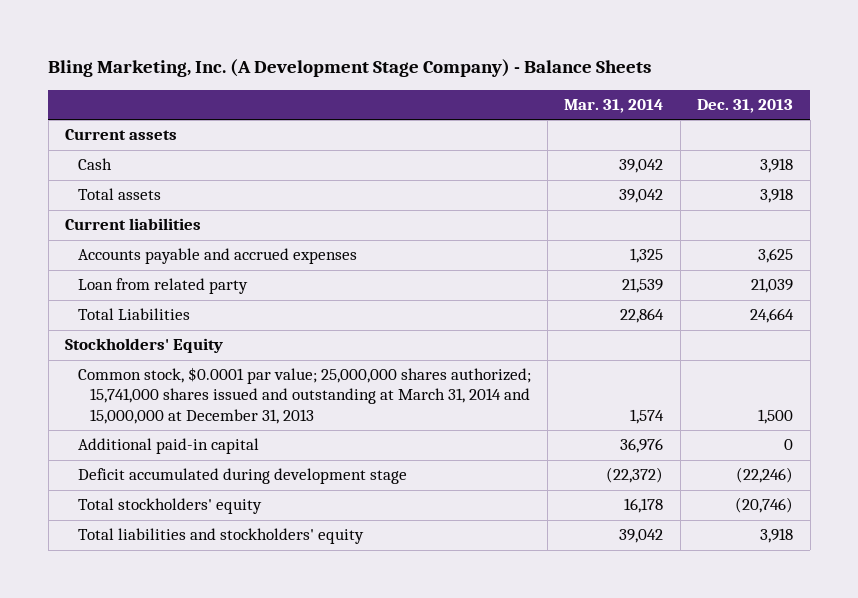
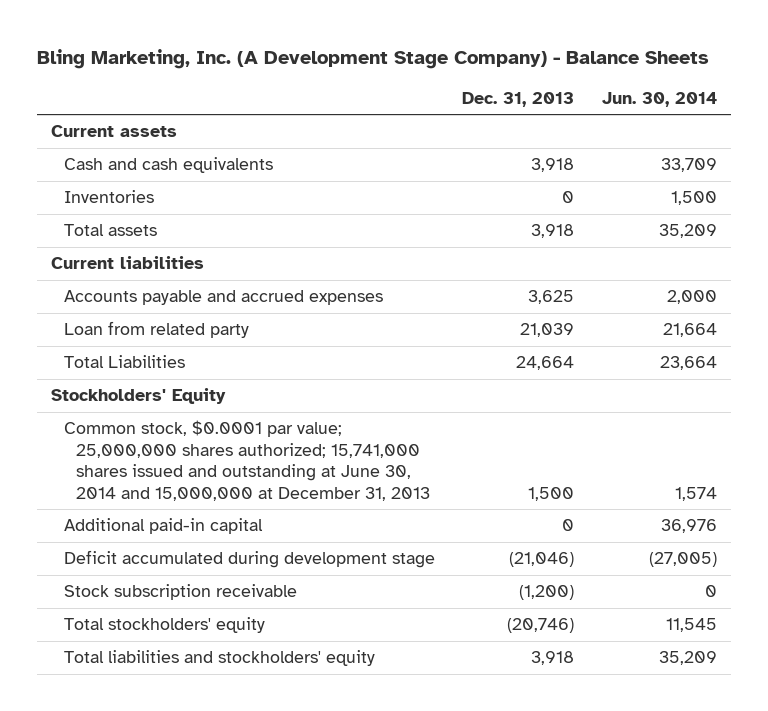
[564,98,664,113] Mar. 31, 2014 -> none
none -> [602,91,718,107] Jun. 30, 2014
[77,158,112,171] Cash -> [63,157,273,174] Cash and cash equivalents
none -> [63,190,154,204] Inventories
[77,367,531,424] Common stock, $0.0001 par value; 25,000,000 shares authorized; 15,741,000 shares issued and outstanding at March 31, 2014 and 15,000,000 at December 31, 2013 -> [63,420,430,501] Common stock, $0.0001 par value; 25,000,000 shares authorized; 15,741,000 shares issued and outstanding at June 30, 2014 and 15,000,000 at December 31, 2013
[736,467,794,484] (22,246) -> [509,552,575,568] (21,046)
none -> [63,584,297,601] Stock subscription receivable

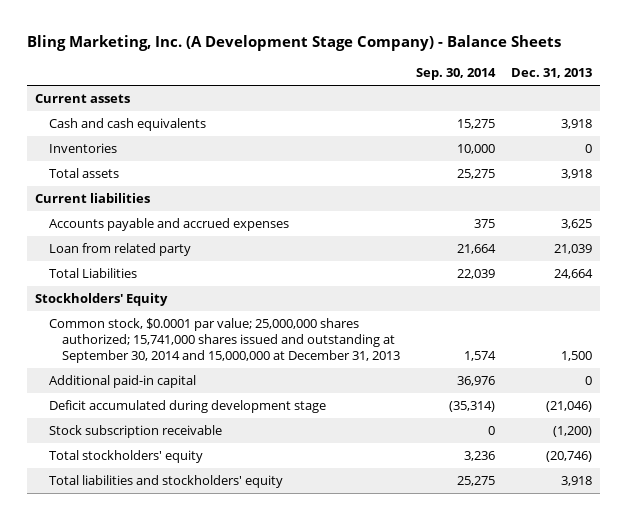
[602,91,718,107] Jun. 30, 2014 -> none
none -> [416,68,497,81] Sep. 30, 2014
[63,420,430,501] Common stock, $0.0001 par value; 25,000,000 shares authorized; 15,741,000 shares issued and outstanding at June 30, 2014 and 15,000,000 at December 31, 2013 -> [48,318,401,364] Common stock, $0.0001 par value; 25,000,000 shares authorized; 15,741,000 shares issued and outstanding at September 30, 2014 and 15,000,000 at December 31, 2013

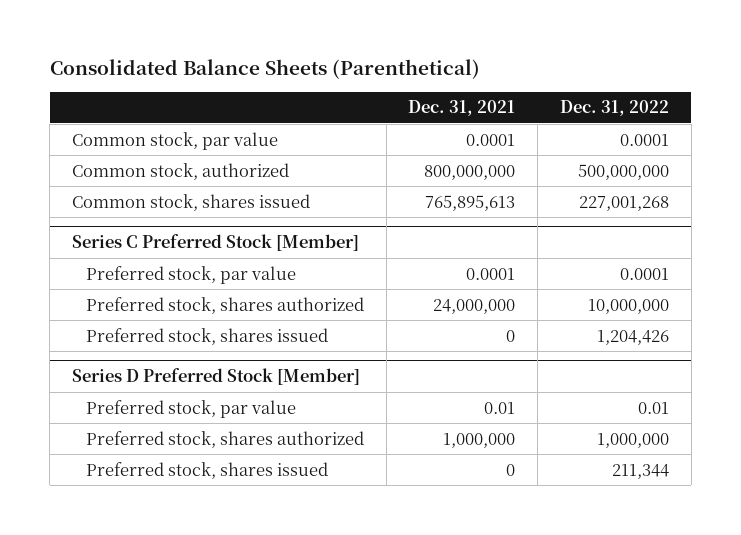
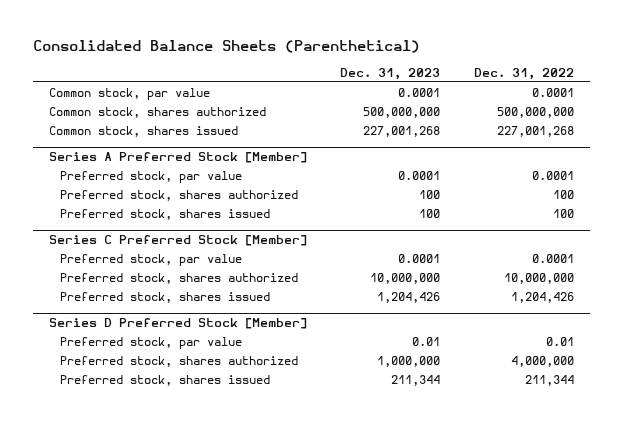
[408,100,516,117] Dec. 31, 2021 -> none
none -> [340,68,441,81] Dec. 31, 2023
[72,162,290,180] Common stock, authorized -> [49,106,267,118] Common stock, shares authorized
none -> [49,152,308,164] Series A Preferred Stock [Member]
none -> [59,170,242,183] Preferred stock, par value
none -> [59,189,298,201] Preferred stock, shares authorized
none -> [59,208,270,220] Preferred stock, shares issued
[597,432,670,448] 1,000,000 -> [510,355,574,367] 4,000,000

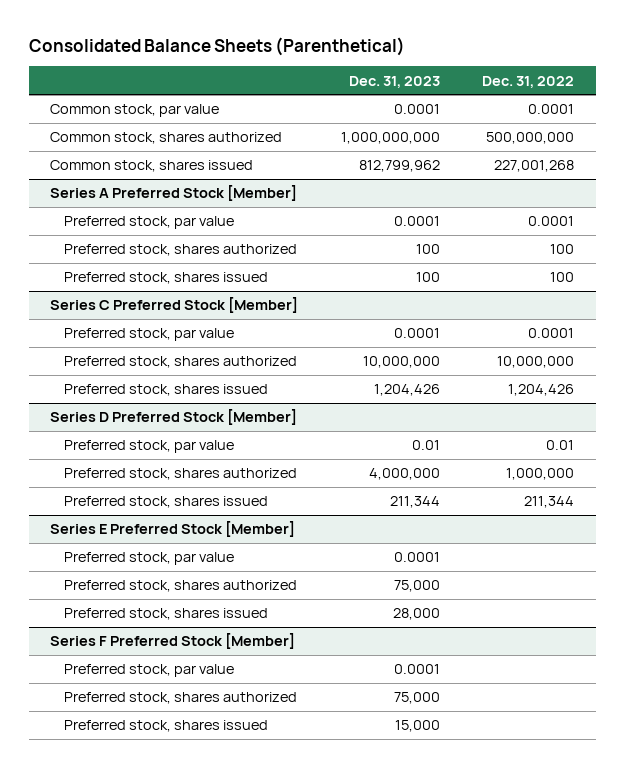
[363,106,441,118] 500,000,000 -> [340,132,440,145] 1,000,000,000
[363,125,441,137] 227,001,268 -> [358,160,440,173] 812,799,962
[377,355,441,367] 1,000,000 -> [368,468,440,481] 4,000,000
[510,355,574,367] 4,000,000 -> [506,468,575,481] 1,000,000
none -> [50,521,296,538] Series E Preferred Stock [Member]
none -> [63,552,234,566] Preferred stock, par value
none -> [63,580,297,593] Preferred stock, shares authorized
none -> [63,608,268,621] Preferred stock, shares issued
none -> [50,633,296,650] Series F Preferred Stock [Member]
none -> [63,664,234,678] Preferred stock, par value
none -> [63,692,297,705] Preferred stock, shares authorized
none -> [63,720,268,733] Preferred stock, shares issued

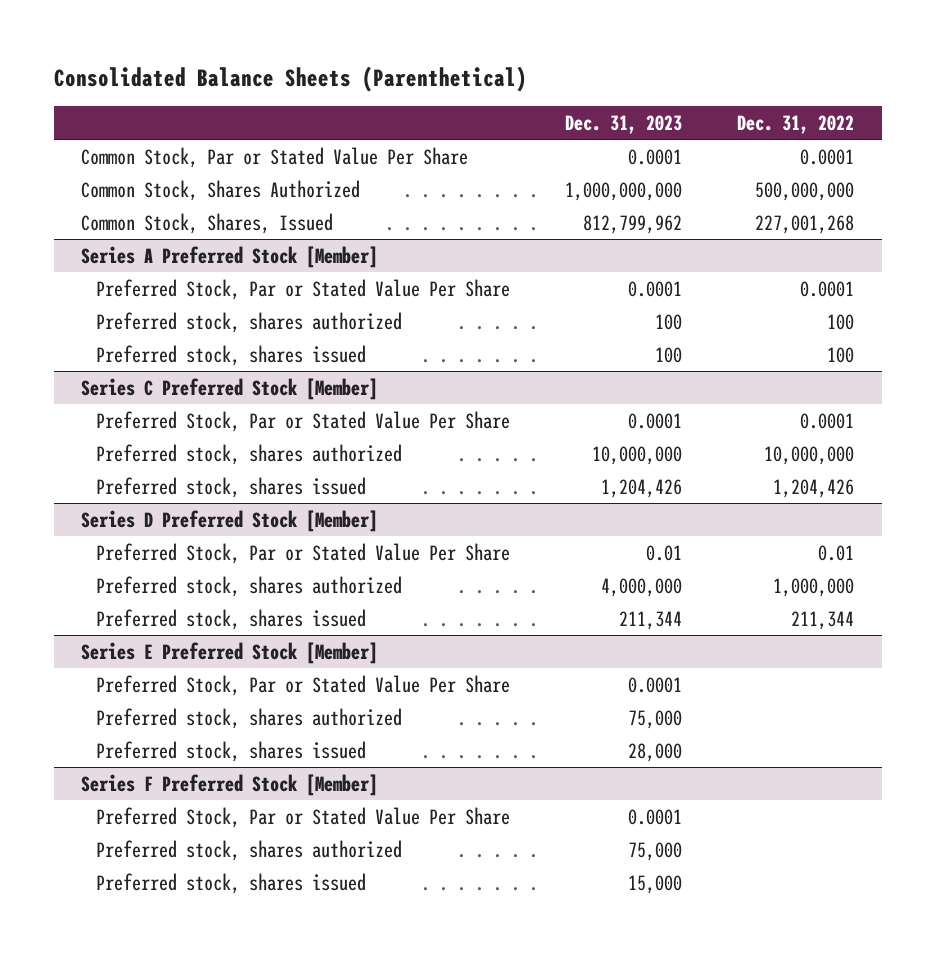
[50,104,220,118] Common stock, par value -> [81,146,469,168] Common Stock, Par or Stated Value Per Share
[50,132,283,145] Common stock, shares authorized -> [81,179,361,201] Common Stock, Shares Authorized
[50,160,254,173] Common stock, shares issued -> [81,212,334,234] Common Stock, Shares, Issued
[63,216,234,230] Preferred stock, par value -> [96,278,511,300] Preferred Stock, Par or Stated Value Per Share
[63,328,234,342] Preferred stock, par value -> [96,410,511,432] Preferred Stock, Par or Stated Value Per Share
[63,440,234,454] Preferred stock, par value -> [96,542,511,564] Preferred Stock, Par or Stated Value Per Share
[63,552,234,566] Preferred stock, par value -> [96,674,511,696] Preferred Stock, Par or Stated Value Per Share
[63,664,234,678] Preferred stock, par value -> [96,806,511,828] Preferred Stock, Par or Stated Value Per Share

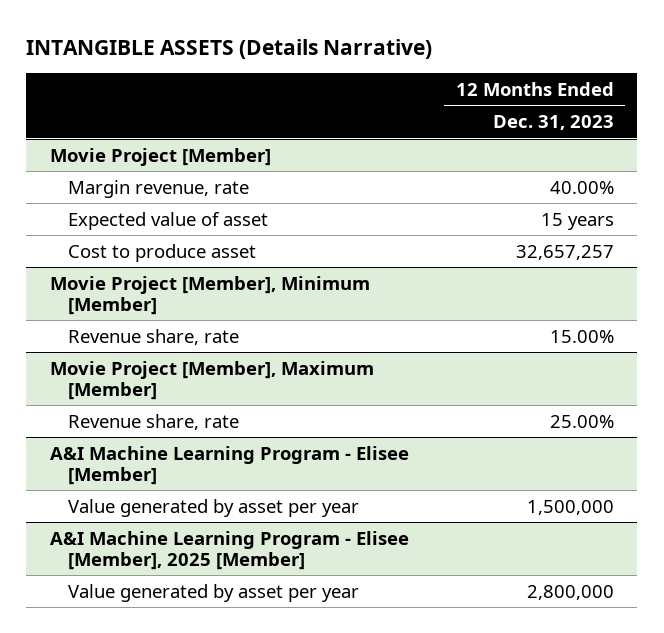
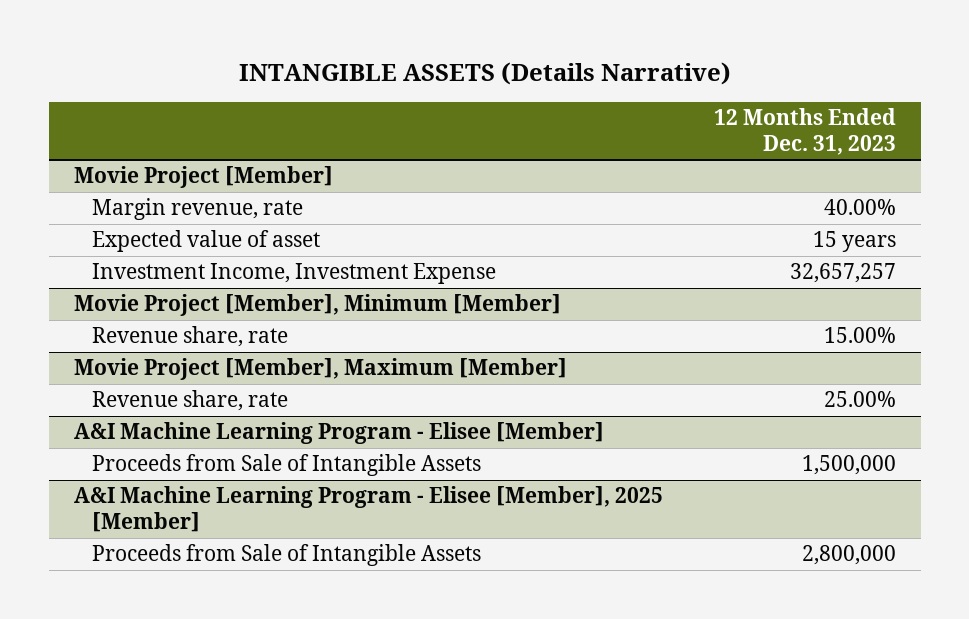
[67,243,256,262] Cost to produce asset -> [91,263,496,285] Investment Income, Investment Expense
[67,498,359,517] Value generated by asset per year -> [91,454,481,477] Proceeds from Sale of Intangible Assets
[67,583,359,602] Value generated by asset per year -> [91,544,481,567] Proceeds from Sale of Intangible Assets

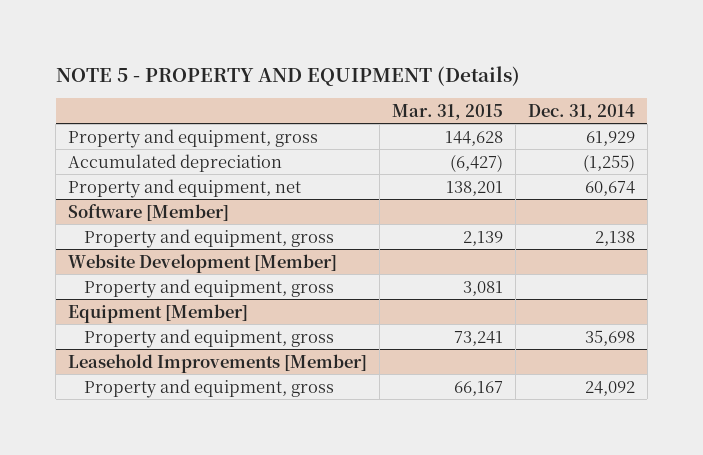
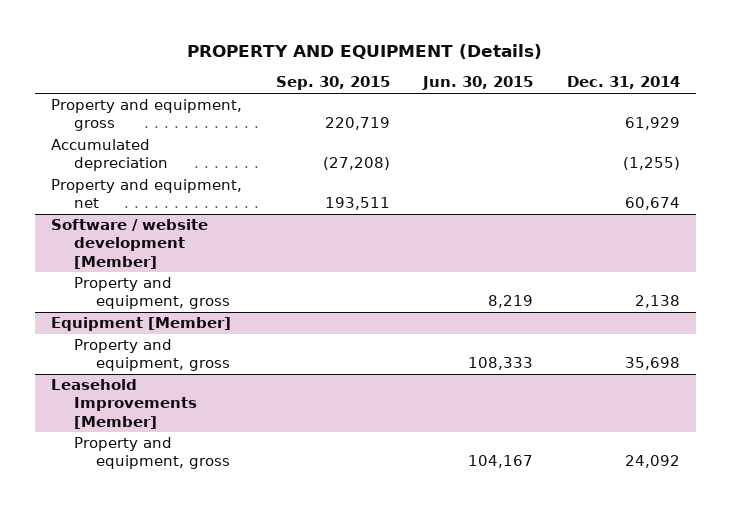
[55,65,520,86] NOTE 5 - PROPERTY AND EQUIPMENT (Details) -> [187,43,543,59] PROPERTY AND EQUIPMENT (Details)
[392,103,504,120] Mar. 31, 2015 -> none
none -> [275,76,390,91] Sep. 30, 2015
none -> [422,76,534,91] Jun. 30, 2015
[68,203,230,221] Software [Member] -> [51,219,209,269] Software / website development [Member]
[68,253,338,273] Website Development [Member] -> none
[83,278,334,298] Property and equipment, gross -> none

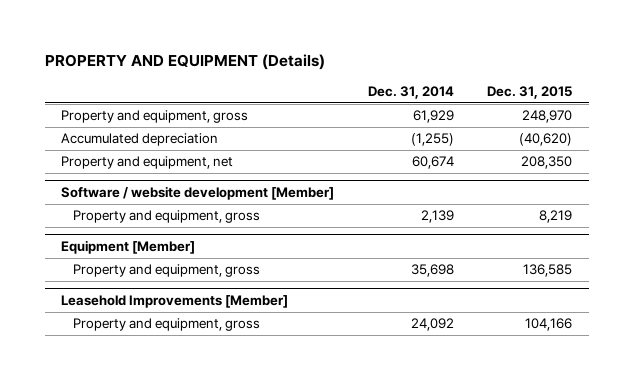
[275,76,390,91] Sep. 30, 2015 -> none
[422,76,534,91] Jun. 30, 2015 -> none
none -> [486,86,572,100] Dec. 31, 2015
[634,295,680,309] 2,138 -> [420,210,454,224] 2,139

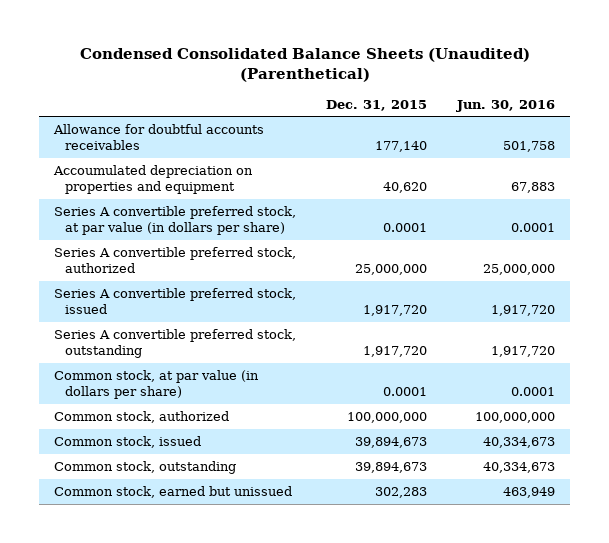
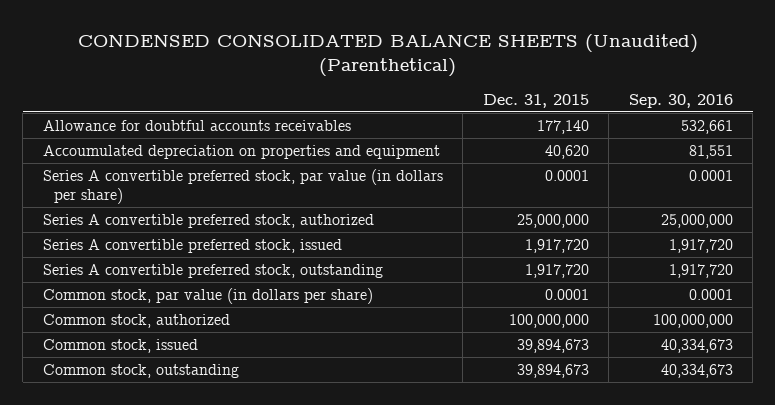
[79,48,530,82] Condensed Consolidated Balance Sheets (Unaudited) (Parenthetical) -> [77,33,698,78] CONDENSED CONSOLIDATED BALANCE SHEETS (Unaudited) (Parenthetical)
[455,99,555,112] Jun. 30, 2016 -> none
none -> [628,93,733,108] Sep. 30, 2016
[54,206,297,236] Series A convertible preferred stock, at par value (in dollars per share) -> [42,168,443,204] Series A convertible preferred stock, par value (in dollars per share)
[54,370,260,400] Common stock, at par value (in dollars per share) -> [42,287,373,304] Common stock, par value (in dollars per share)
[54,486,293,499] Common stock, earned but unissued -> none

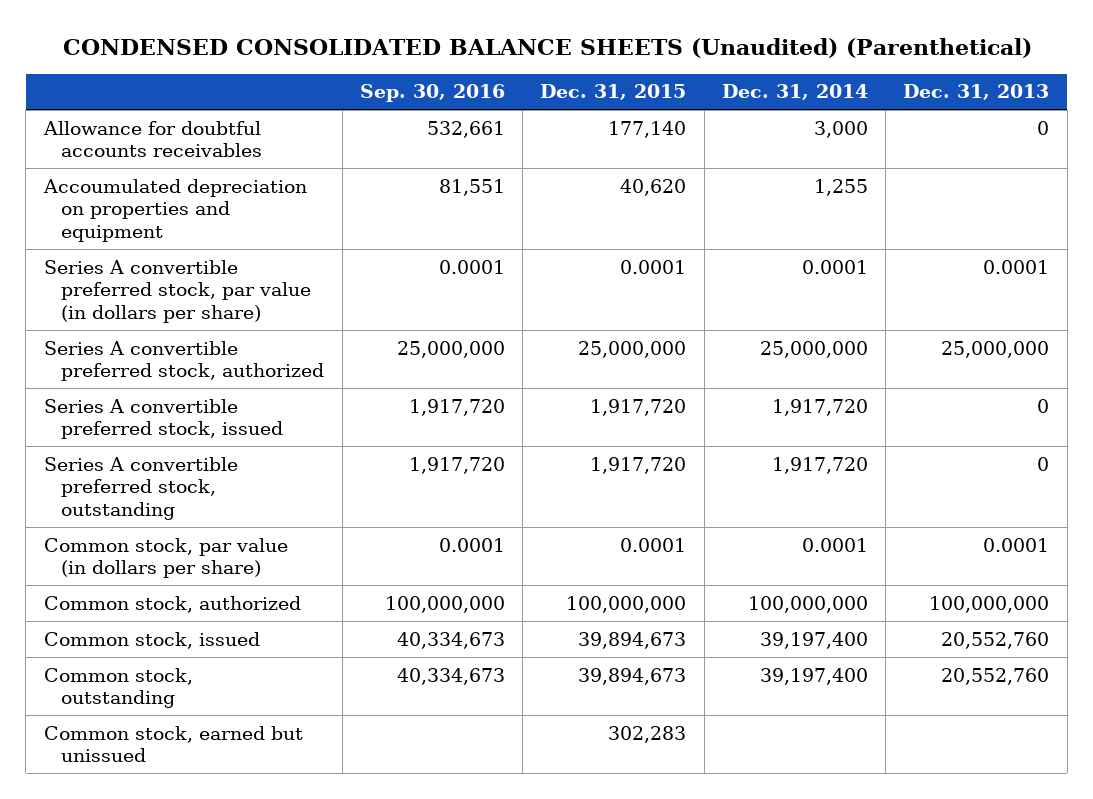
none -> [721,84,868,101] Dec. 31, 2014
none -> [903,84,1050,101] Dec. 31, 2013
none -> [43,725,303,763] Common stock, earned but unissued

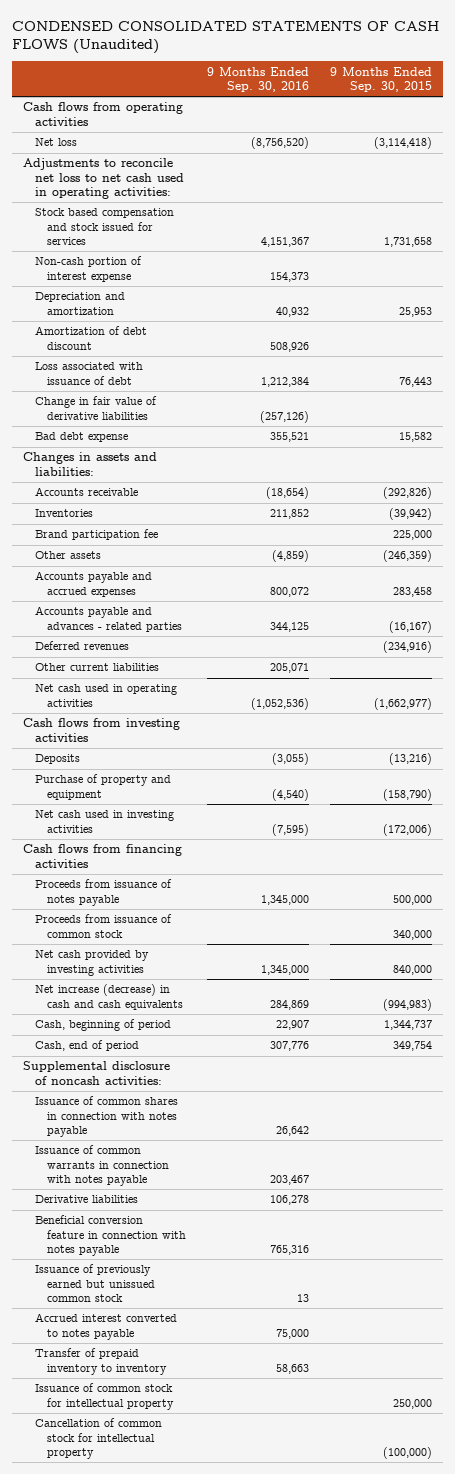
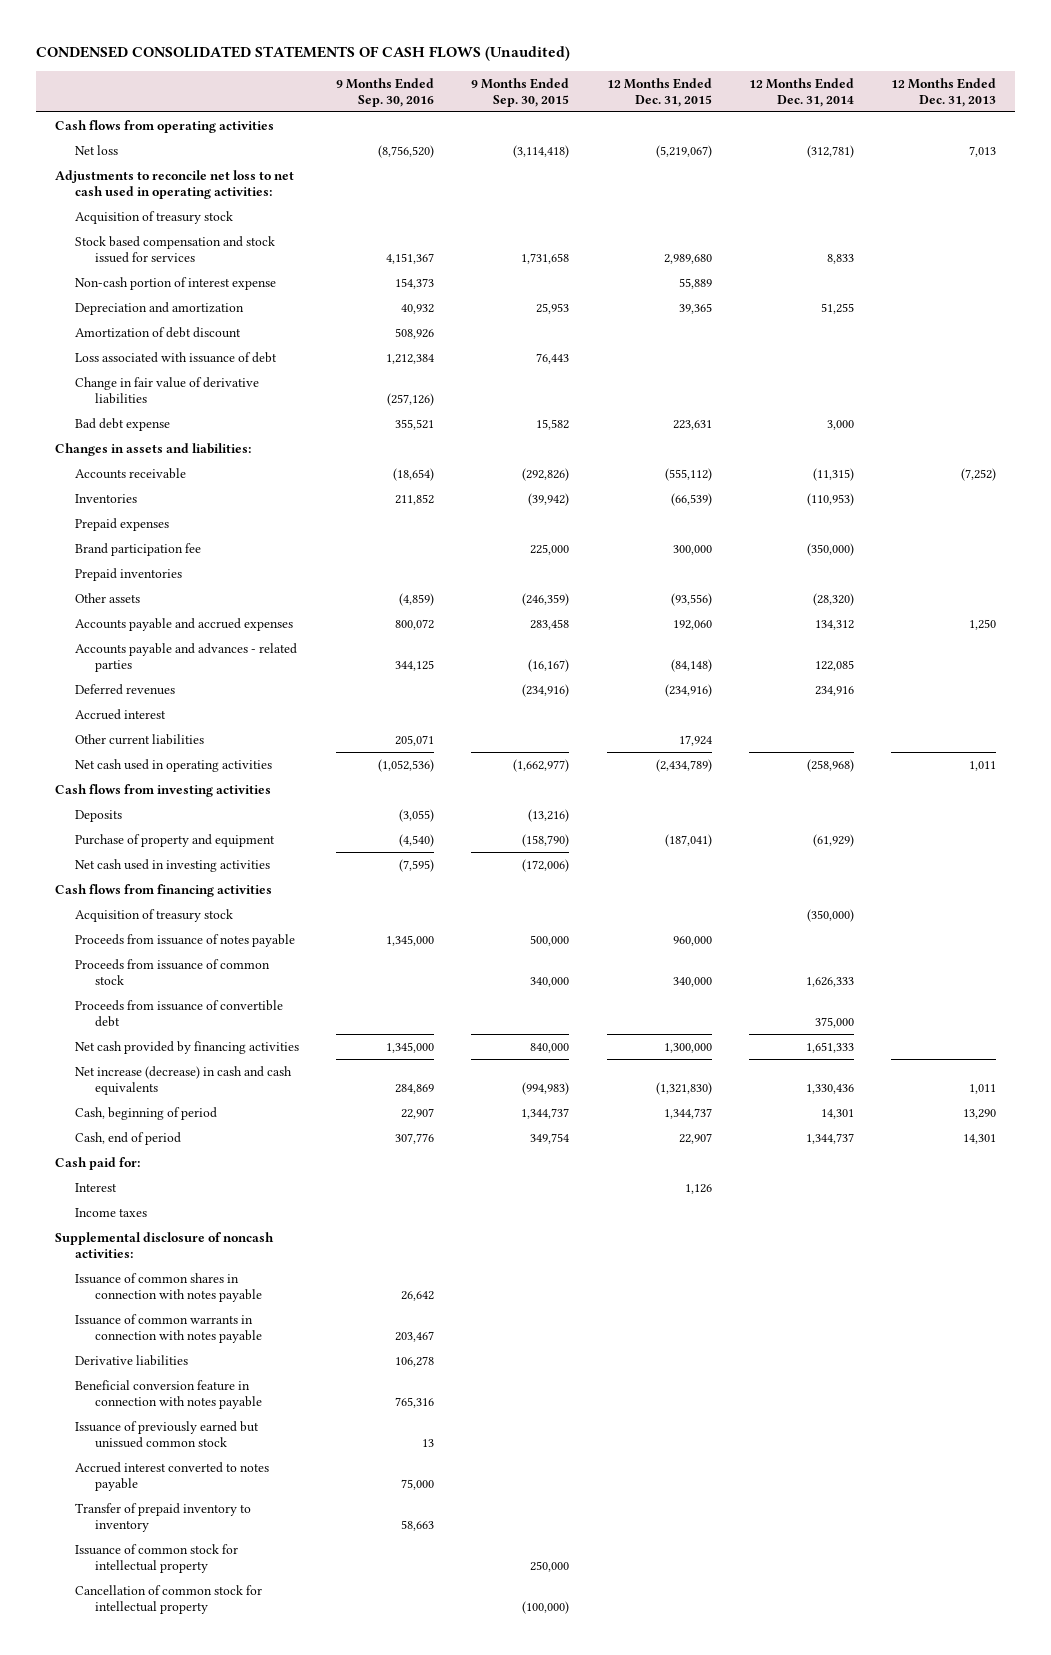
none -> [606,77,712,107] 12 Months Ended Dec. 31, 2015
none -> [748,77,854,107] 12 Months Ended Dec. 31, 2014
none -> [891,77,997,107] 12 Months Ended Dec. 31, 2013
none -> [74,210,233,224] Acquisition of treasury stock
none -> [74,517,169,531] Prepaid expenses
none -> [74,567,182,581] Prepaid inventories
none -> [74,708,166,720] Accrued interest
none -> [74,908,233,922] Acquisition of treasury stock
none -> [74,999,283,1027] Proceeds from issuance of convertible debt
[34,950,149,976] Net cash provided by investing activities -> [74,1040,299,1054] Net cash provided by financing activities
none -> [54,1156,140,1170] Cash paid for:
none -> [74,1182,117,1192] Interest
none -> [74,1207,147,1217] Income taxes

